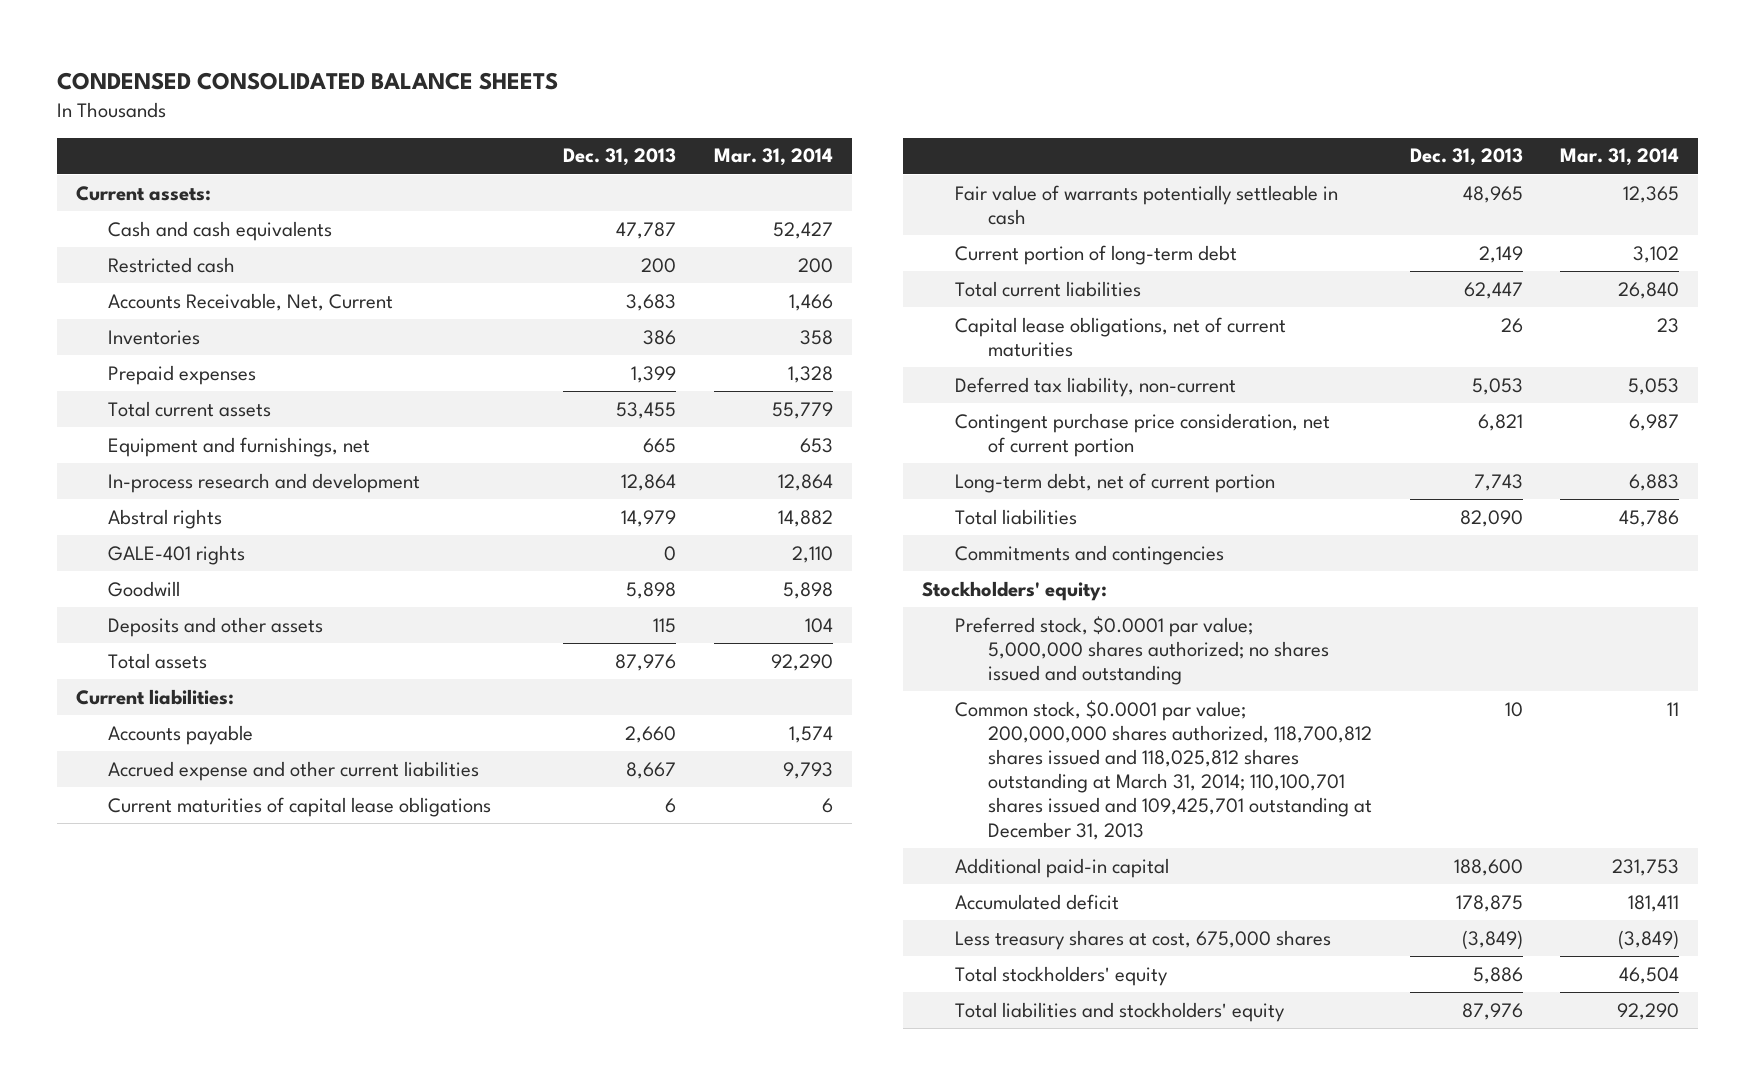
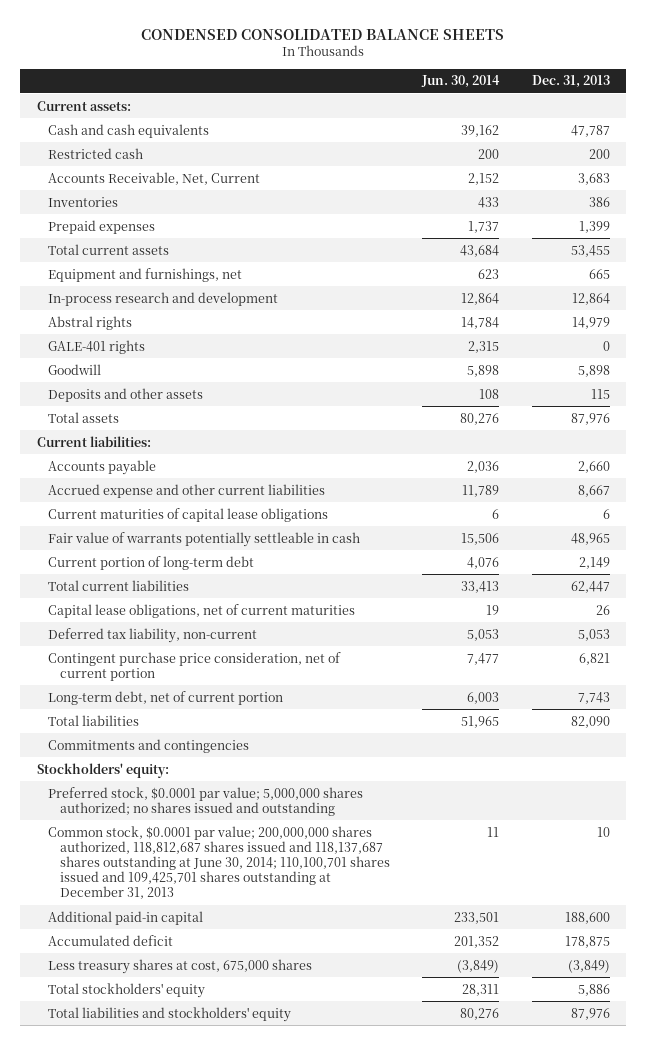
[713,148,833,167] Mar. 31, 2014 -> none
none -> [421,75,501,89] Jun. 30, 2014
[955,699,1372,840] Common stock, $0.0001 par value; 200,000,000 shares authorized, 118,700,812 shares issued and 118,025,812 shares outstanding at March 31, 2014; 110,100,701 shares issued and 109,425,701 outstanding at December 31, 2013 -> [48,825,390,900] Common stock, $0.0001 par value; 200,000,000 shares authorized, 118,812,687 shares issued and 118,137,687 shares outstanding at June 30, 2014; 110,100,701 shares issued and 109,425,701 shares outstanding at December 31, 2013

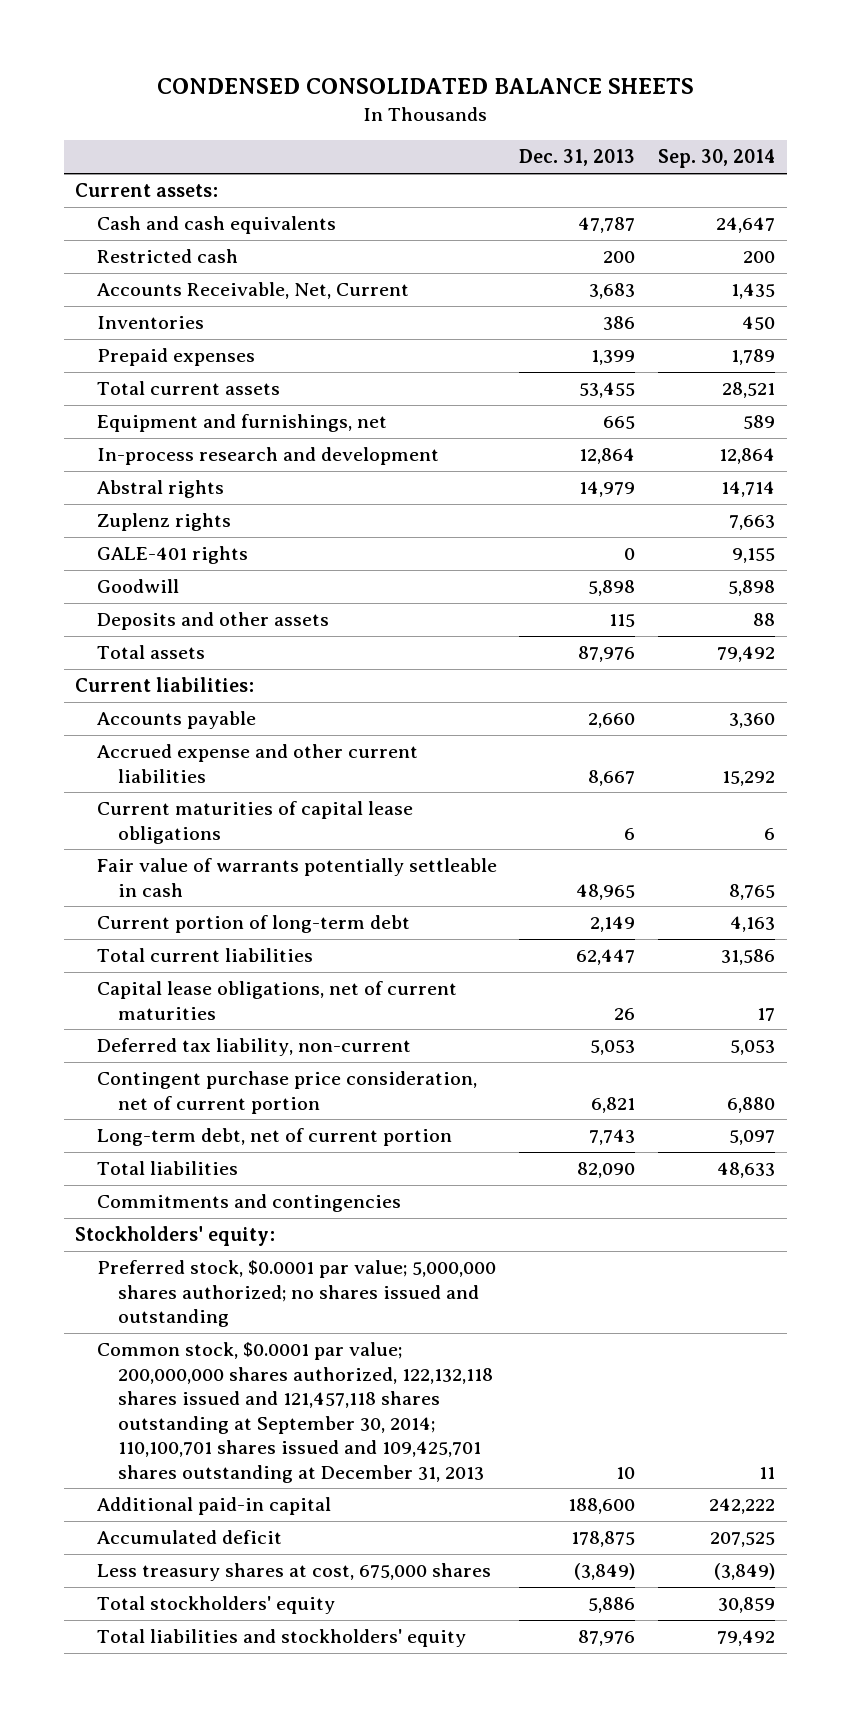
[421,75,501,89] Jun. 30, 2014 -> none
none -> [658,149,776,169] Sep. 30, 2014
none -> [96,513,231,532] Zuplenz rights
[48,825,390,900] Common stock, $0.0001 par value; 200,000,000 shares authorized, 118,812,687 shares issued and 118,137,687 shares outstanding at June 30, 2014; 110,100,701 shares issued and 109,425,701 shares outstanding at December 31, 2013 -> [96,1342,494,1483] Common stock, $0.0001 par value; 200,000,000 shares authorized, 122,132,118 shares issued and 121,457,118 shares outstanding at September 30, 2014; 110,100,701 shares issued and 109,425,701 shares outstanding at December 31, 2013

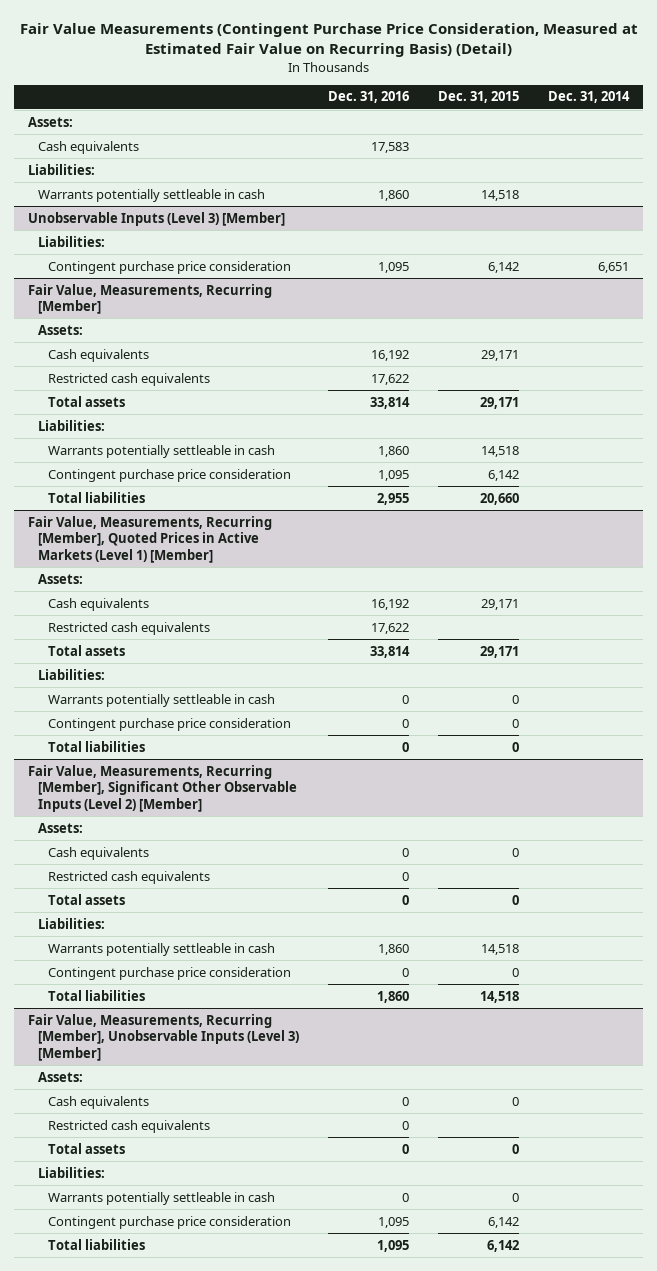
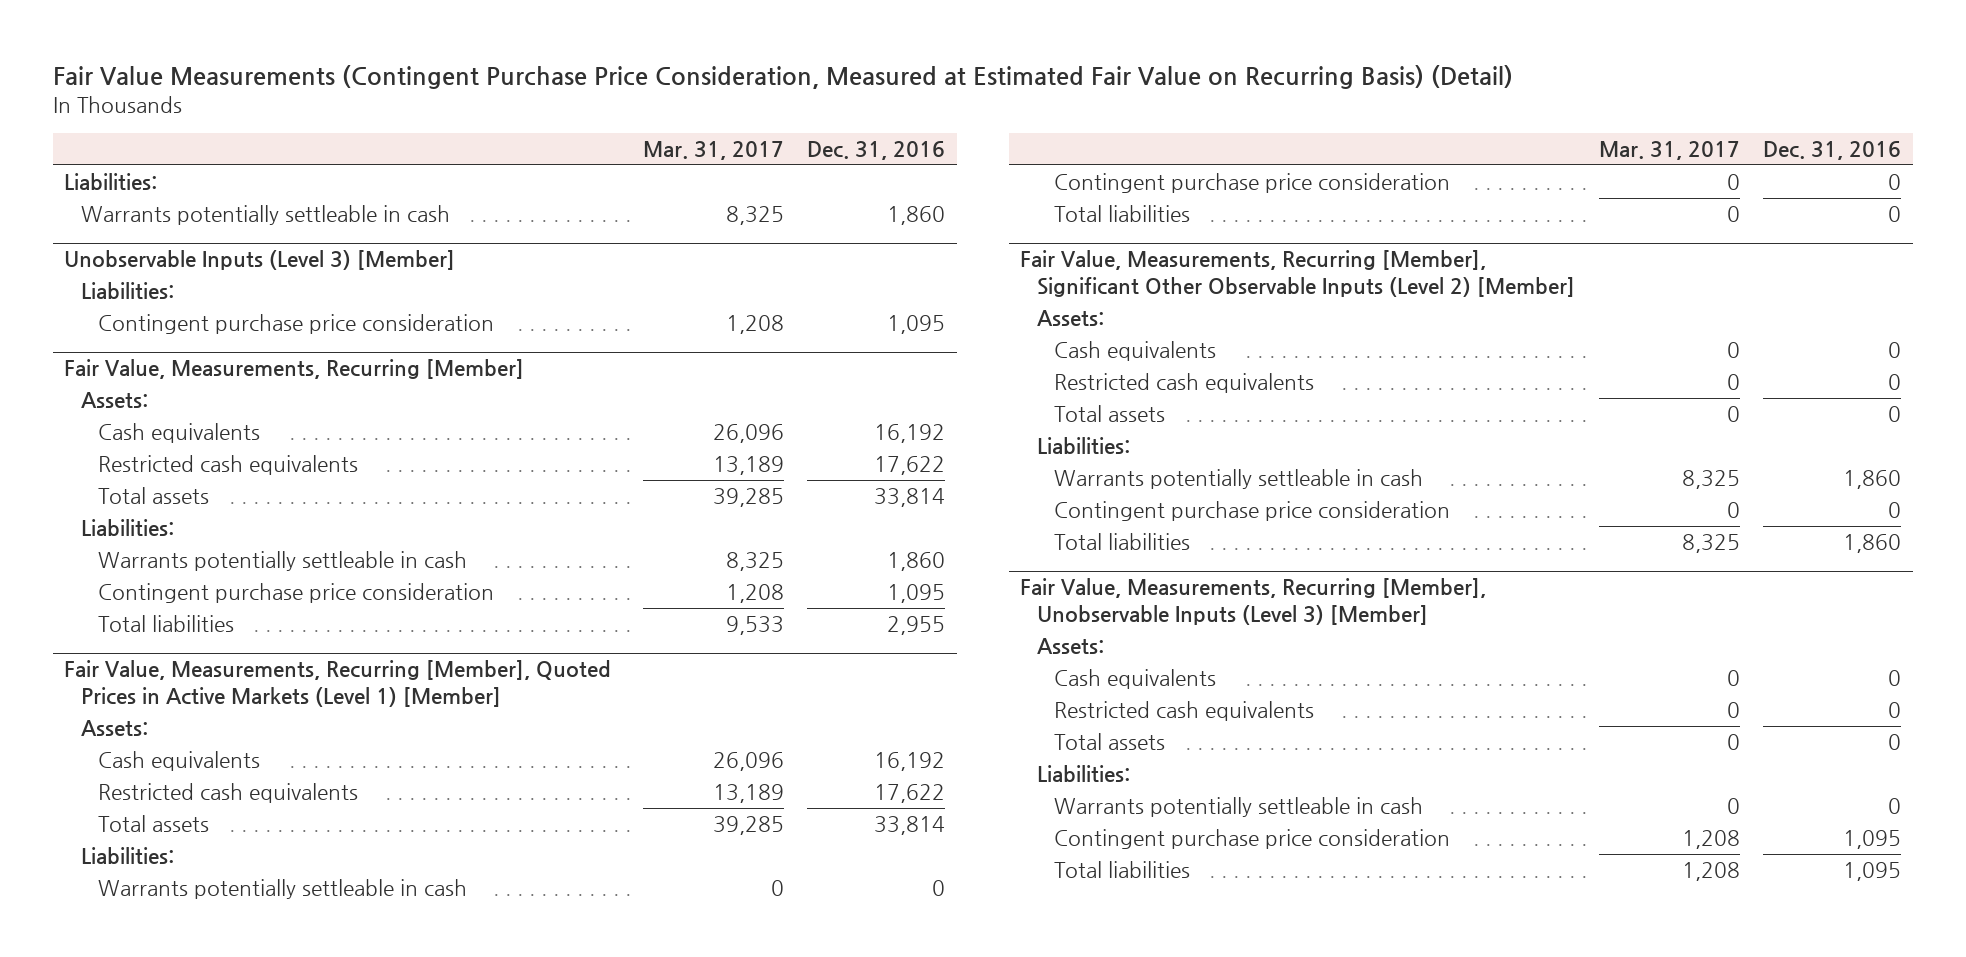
[437,91,519,104] Dec. 31, 2015 -> none
[547,91,630,104] Dec. 31, 2014 -> none
none -> [642,140,784,160] Mar. 31, 2017
[28,116,74,127] Assets: -> none
[38,140,140,154] Cash equivalents -> none

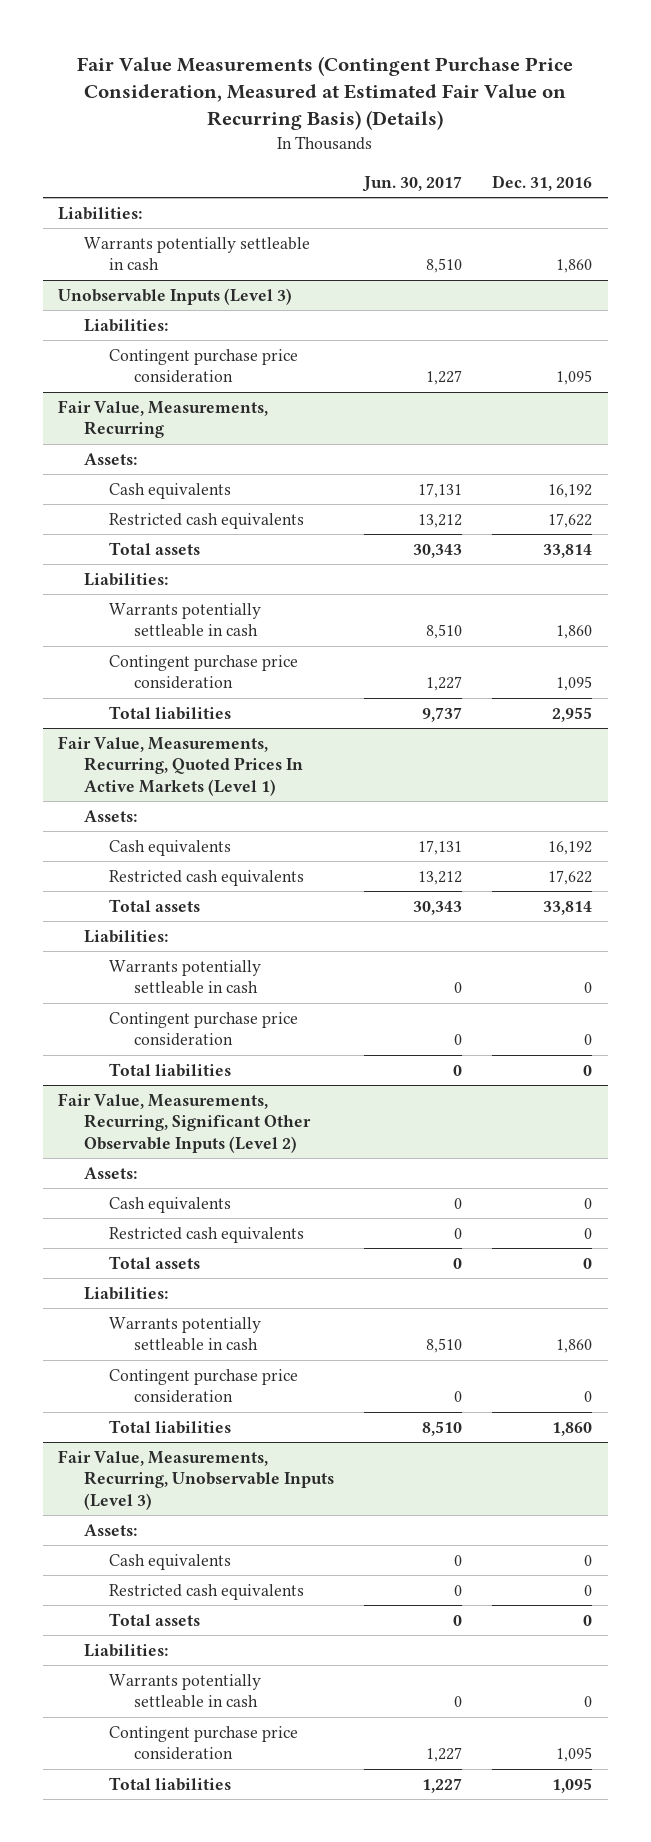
[52,65,1513,90] Fair Value Measurements (Contingent Purchase Price Consideration, Measured at Estimated Fair Value on Recurring Basis) (Detail) -> [77,55,574,131] Fair Value Measurements (Contingent Purchase Price Consideration, Measured at Estimated Fair Value on Recurring Basis) (Details)
[642,140,784,160] Mar. 31, 2017 -> none
none -> [362,175,463,192] Jun. 30, 2017
[64,250,456,271] Unobservable Inputs (Level 3) [Member] -> [58,287,293,305] Unobservable Inputs (Level 3)
[64,359,525,380] Fair Value, Measurements, Recurring [Member] -> [58,399,269,439] Fair Value, Measurements, Recurring
[64,660,612,707] Fair Value, Measurements, Recurring [Member], Quoted Prices in Active Markets (Level 1) [Member] -> [58,735,303,796] Fair Value, Measurements, Recurring, Quoted Prices In Active Markets (Level 1)
[1020,250,1576,297] Fair Value, Measurements, Recurring [Member], Significant Other Observable Inputs (Level 2) [Member] -> [58,1092,311,1153] Fair Value, Measurements, Recurring, Significant Other Observable Inputs (Level 2)
[1020,578,1487,625] Fair Value, Measurements, Recurring [Member], Unobservable Inputs (Level 3) [Member] -> [58,1449,334,1510] Fair Value, Measurements, Recurring, Unobservable Inputs (Level 3)

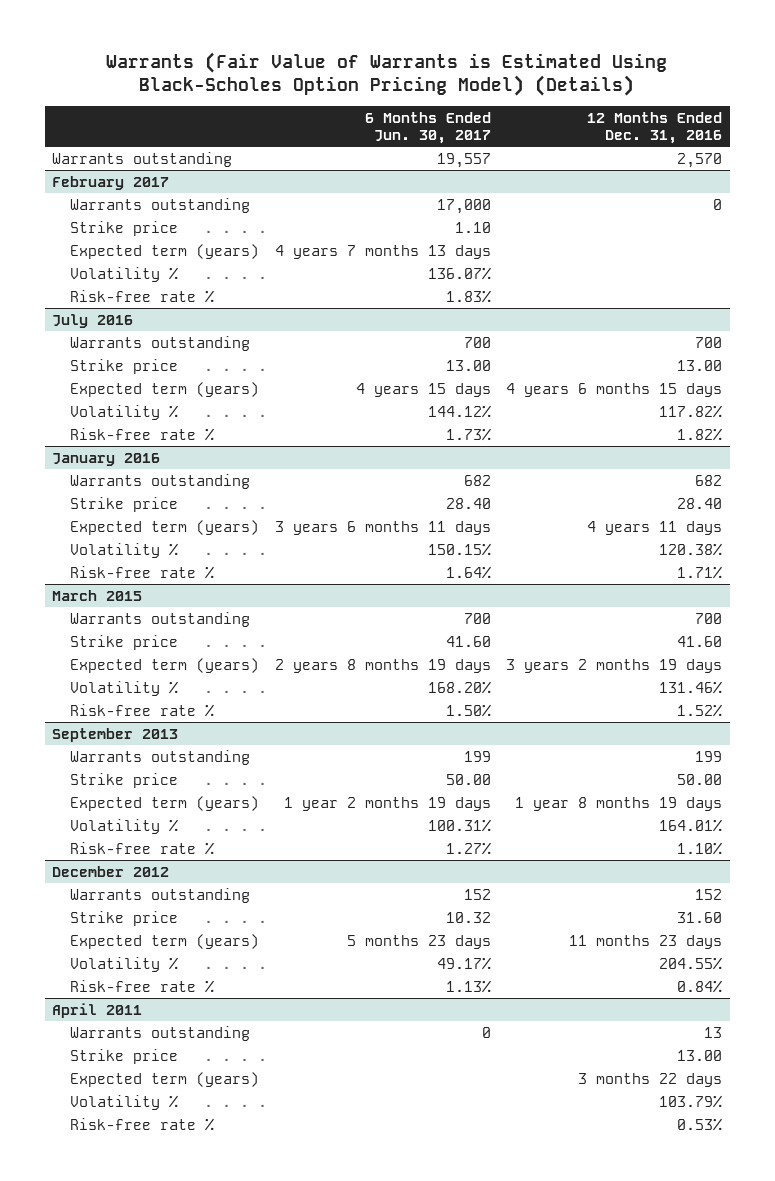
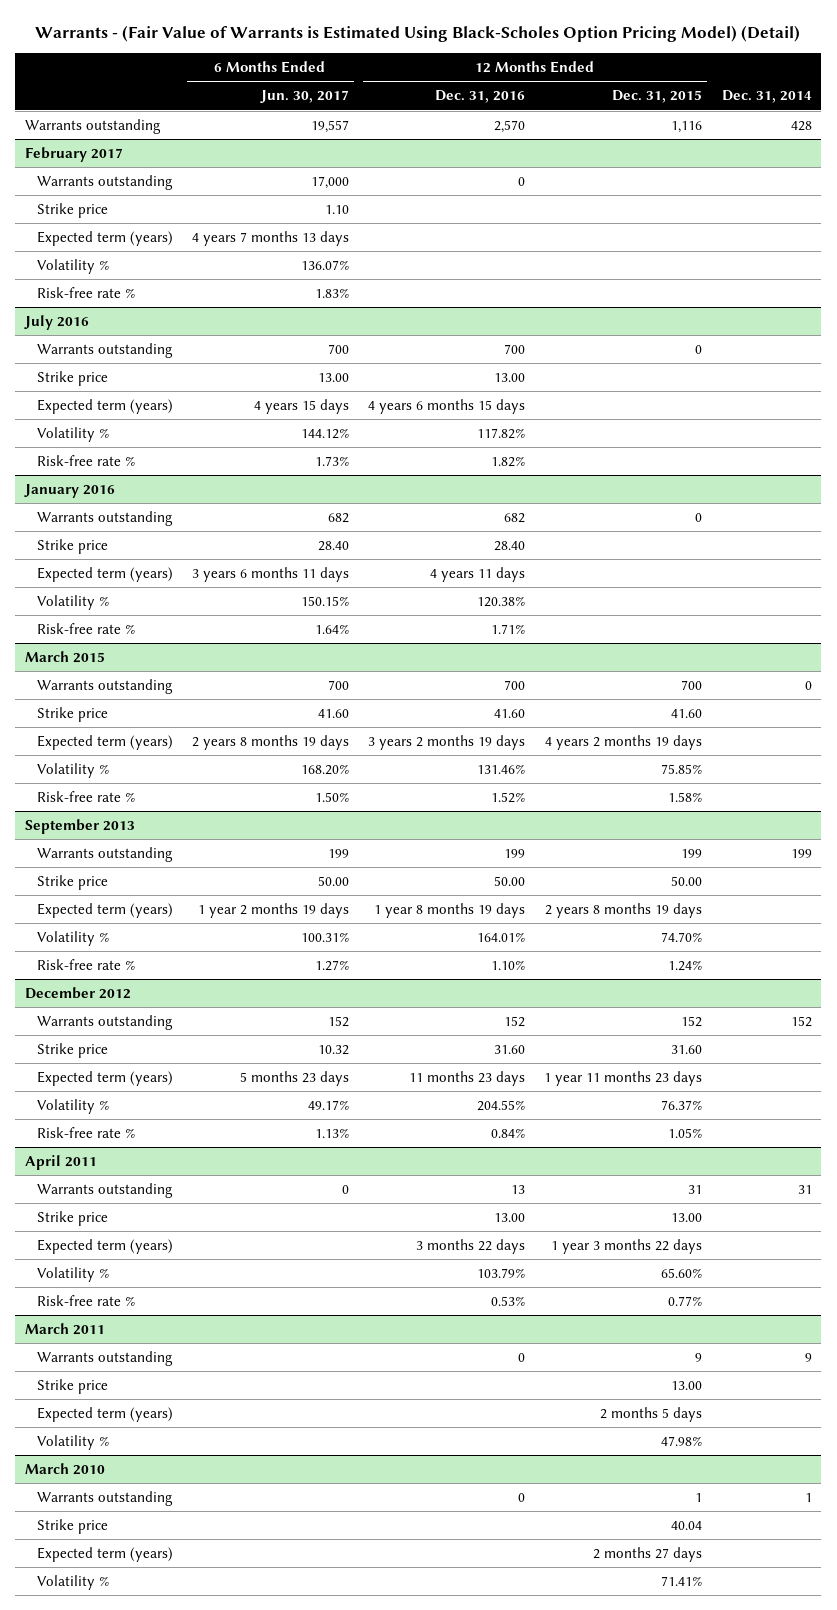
[106,51,668,97] Warrants (Fair Value of Warrants is Estimated Using Black-Scholes Option Pricing Model) (Details) -> [35,25,801,43] Warrants - (Fair Value of Warrants is Estimated Using Black-Scholes Option Pricing Model) (Detail)
none -> [612,90,703,104] Dec. 31, 2015
none -> [721,90,812,104] Dec. 31, 2014
none -> [25,1322,106,1335] March 2011
none -> [36,1350,173,1366] Warrants outstanding
none -> [36,1378,108,1394] Strike price
none -> [36,1406,173,1422] Expected term (years)
none -> [36,1434,109,1450] Volatility %
none -> [25,1462,106,1475] March 2010
none -> [36,1490,173,1506] Warrants outstanding
none -> [36,1518,108,1534] Strike price
none -> [36,1546,173,1562] Expected term (years)
none -> [36,1574,109,1590] Volatility %

